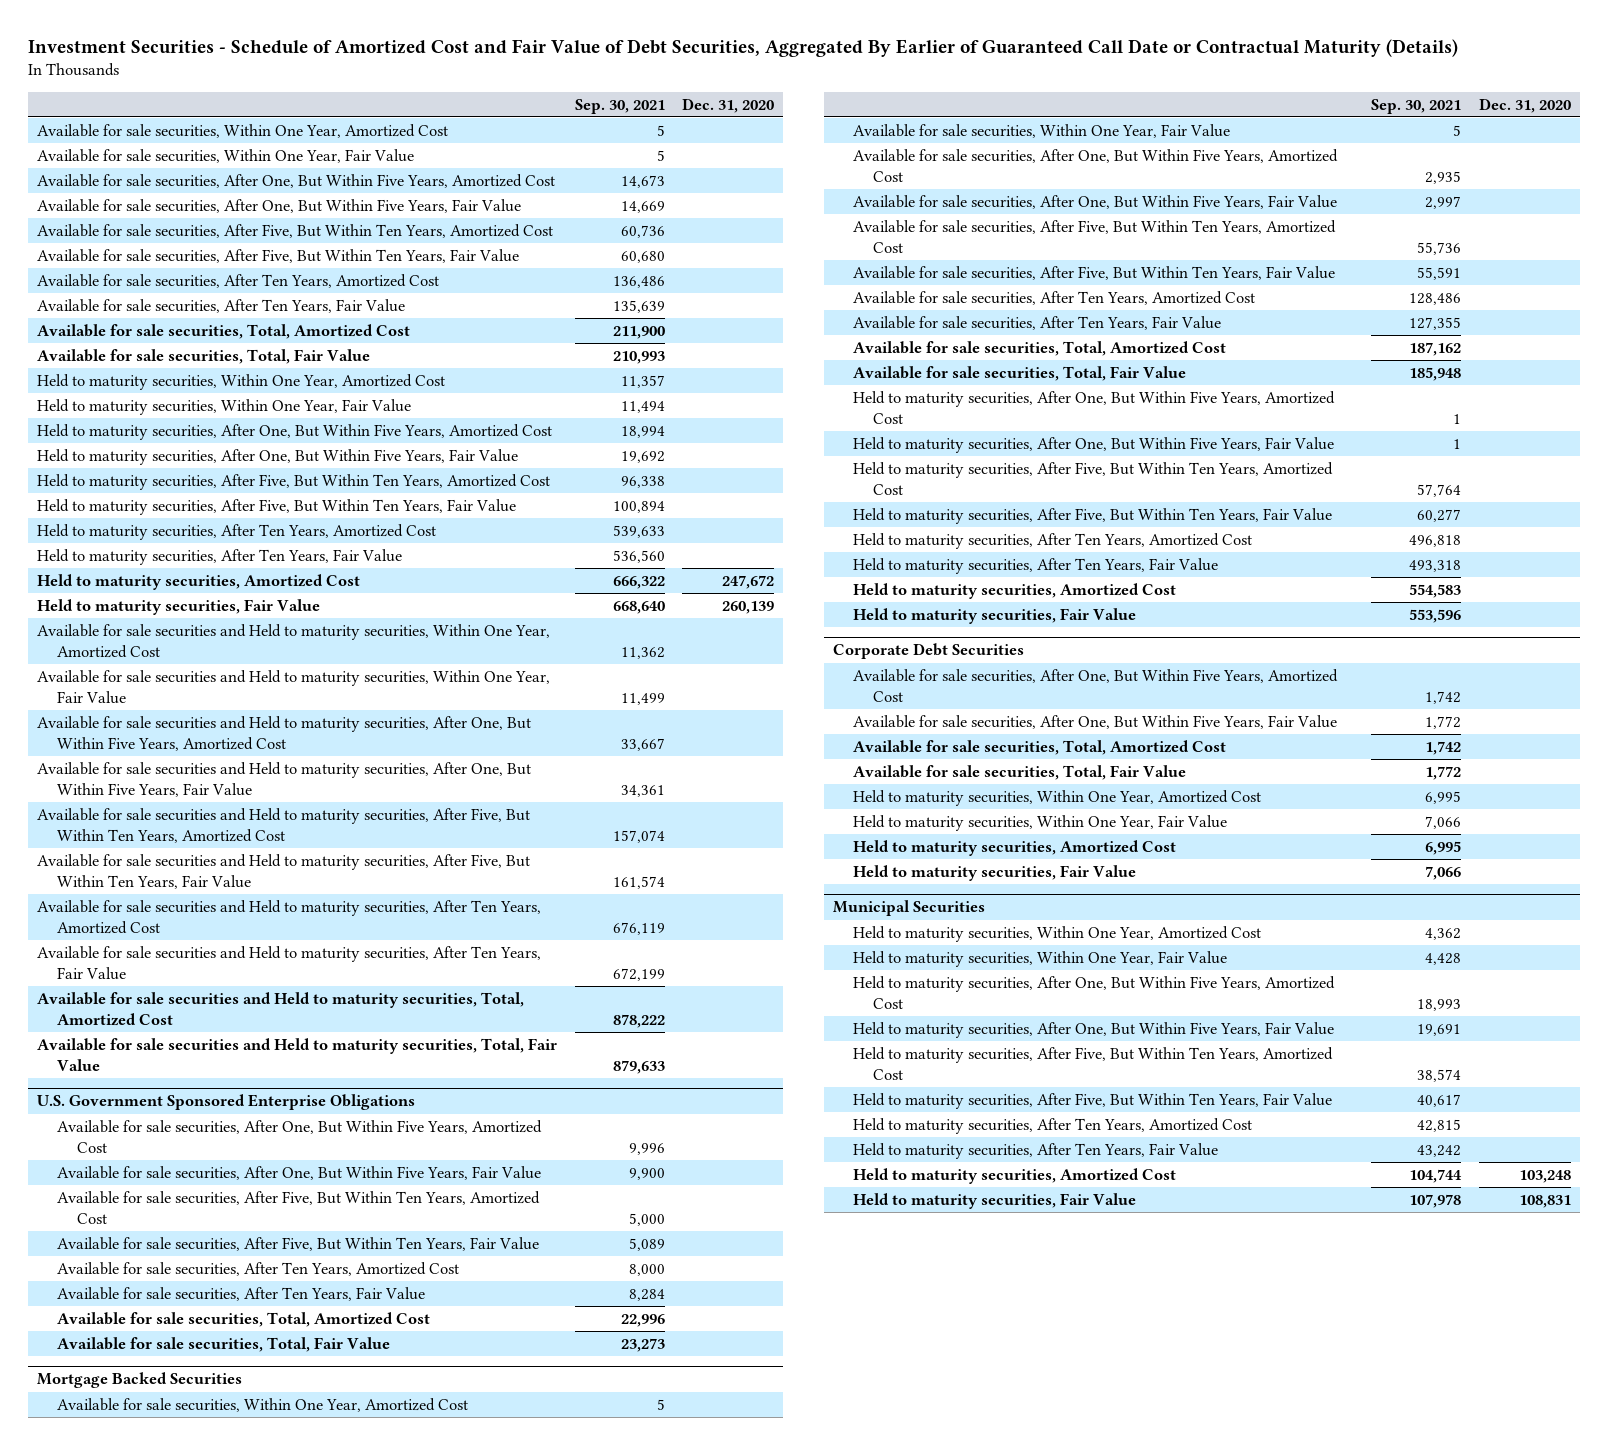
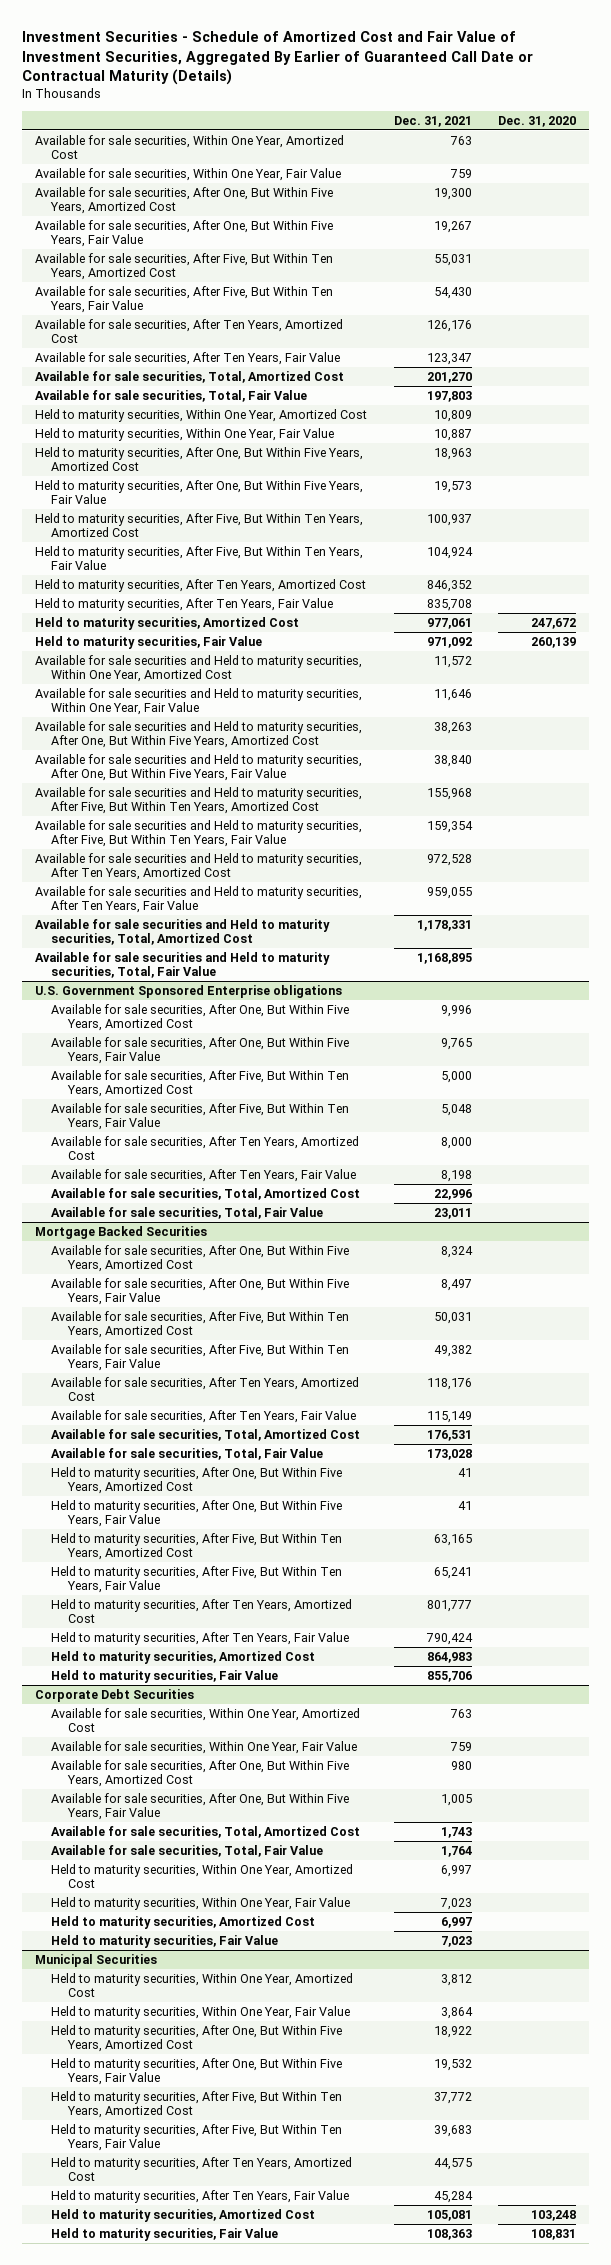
[27,39,1458,58] Investment Securities - Schedule of Amortized Cost and Fair Value of Debt Securities, Aggregated By Earlier of Guaranteed Call Date or Contractual Maturity (Details) -> [22,30,534,86] Investment Securities - Schedule of Amortized Cost and Fair Value of Investment Securities, Aggregated By Earlier of Guaranteed Call Date or Contractual Maturity (Details)
[574,98,665,114] Sep. 30, 2021 -> none
none -> [393,115,472,127] Dec. 31, 2021
[36,1094,415,1111] U.S. Government Sponsored Enterprise Obligations -> [35,984,343,998] U.S. Government Sponsored Enterprise obligations
[56,1397,468,1412] Available for sale securities, Within One Year, Amortized Cost -> none
[852,123,1230,138] Available for sale securities, Within One Year, Fair Value -> none
none -> [51,1707,361,1733] Available for sale securities, Within One Year, Amortized Cost
none -> [51,1740,358,1754] Available for sale securities, Within One Year, Fair Value

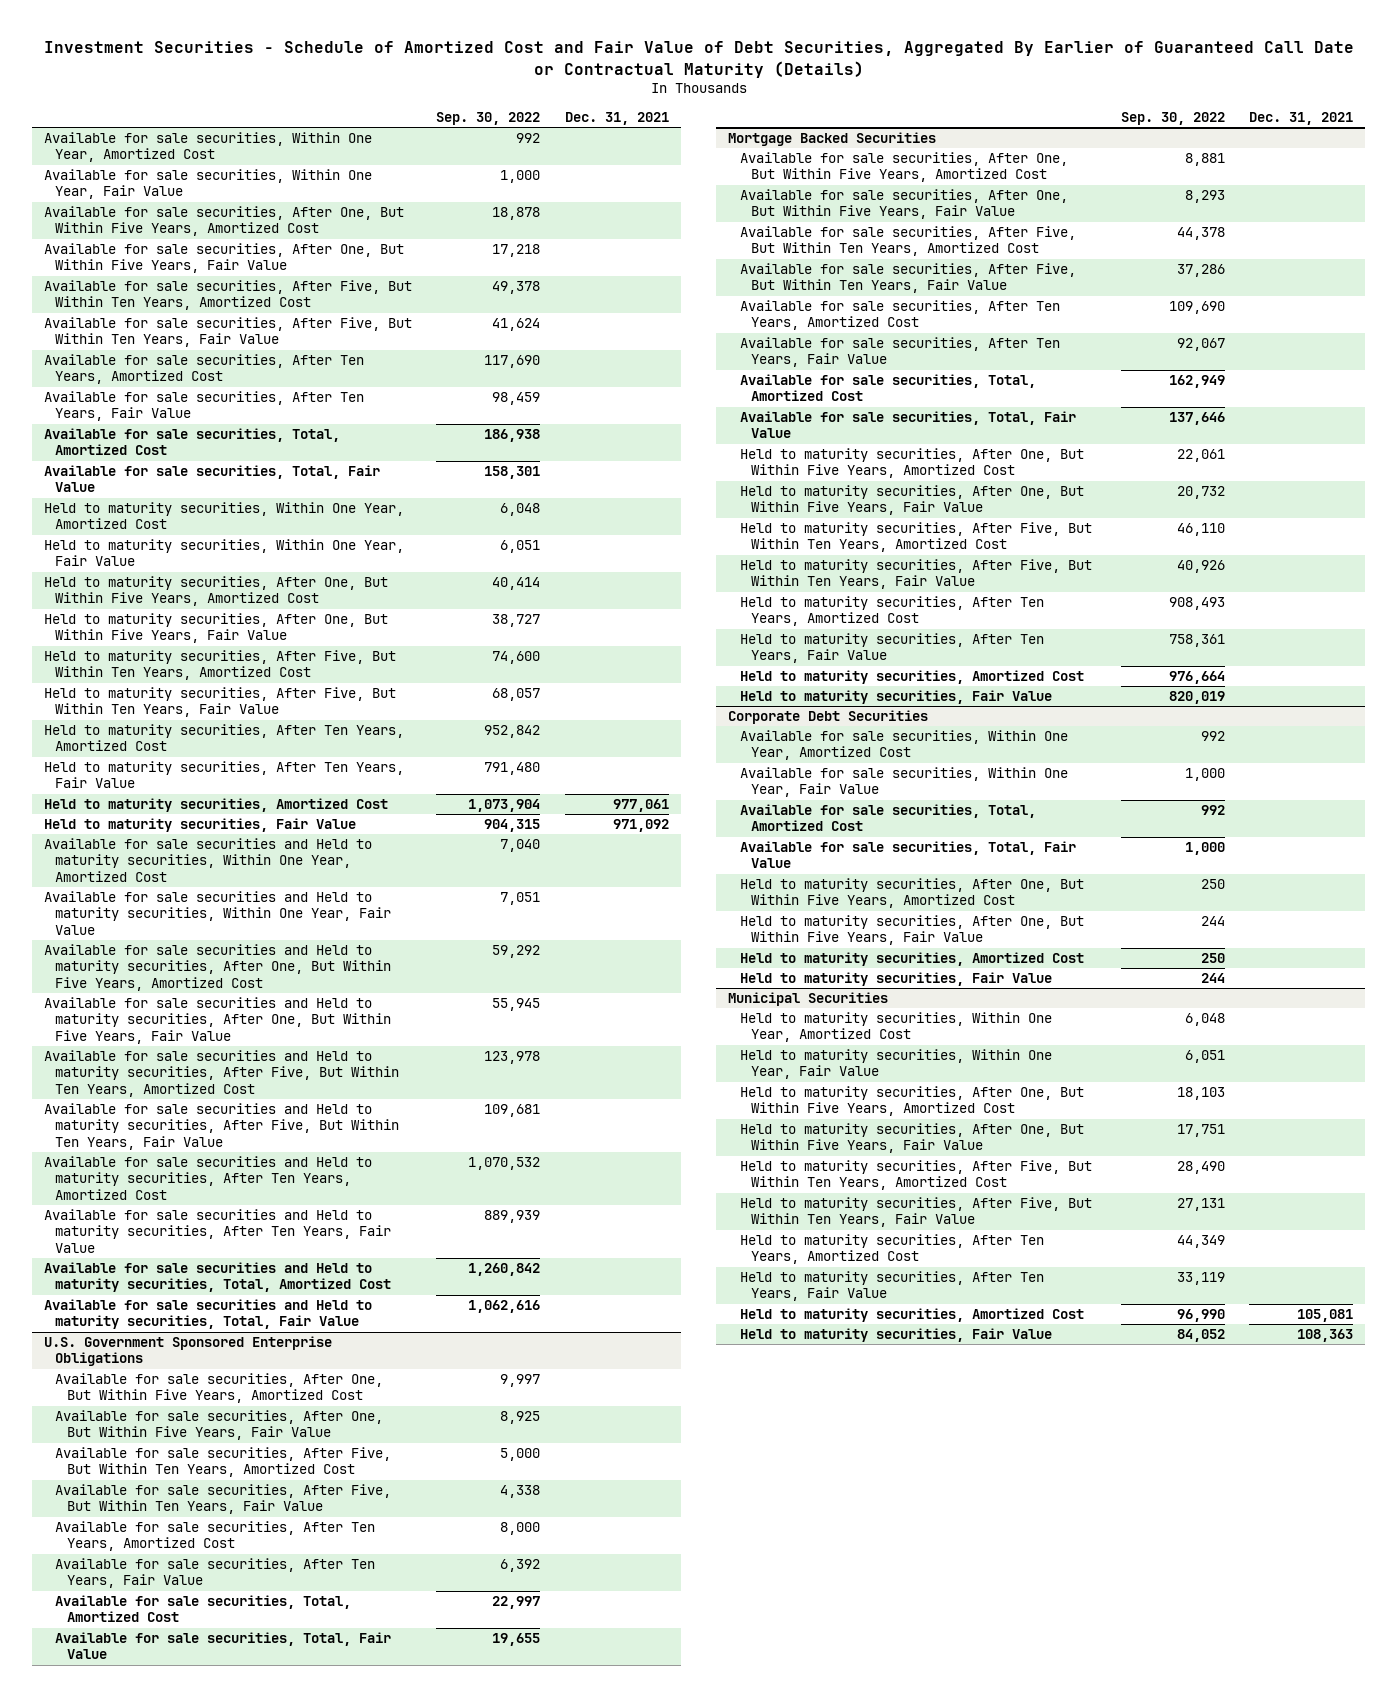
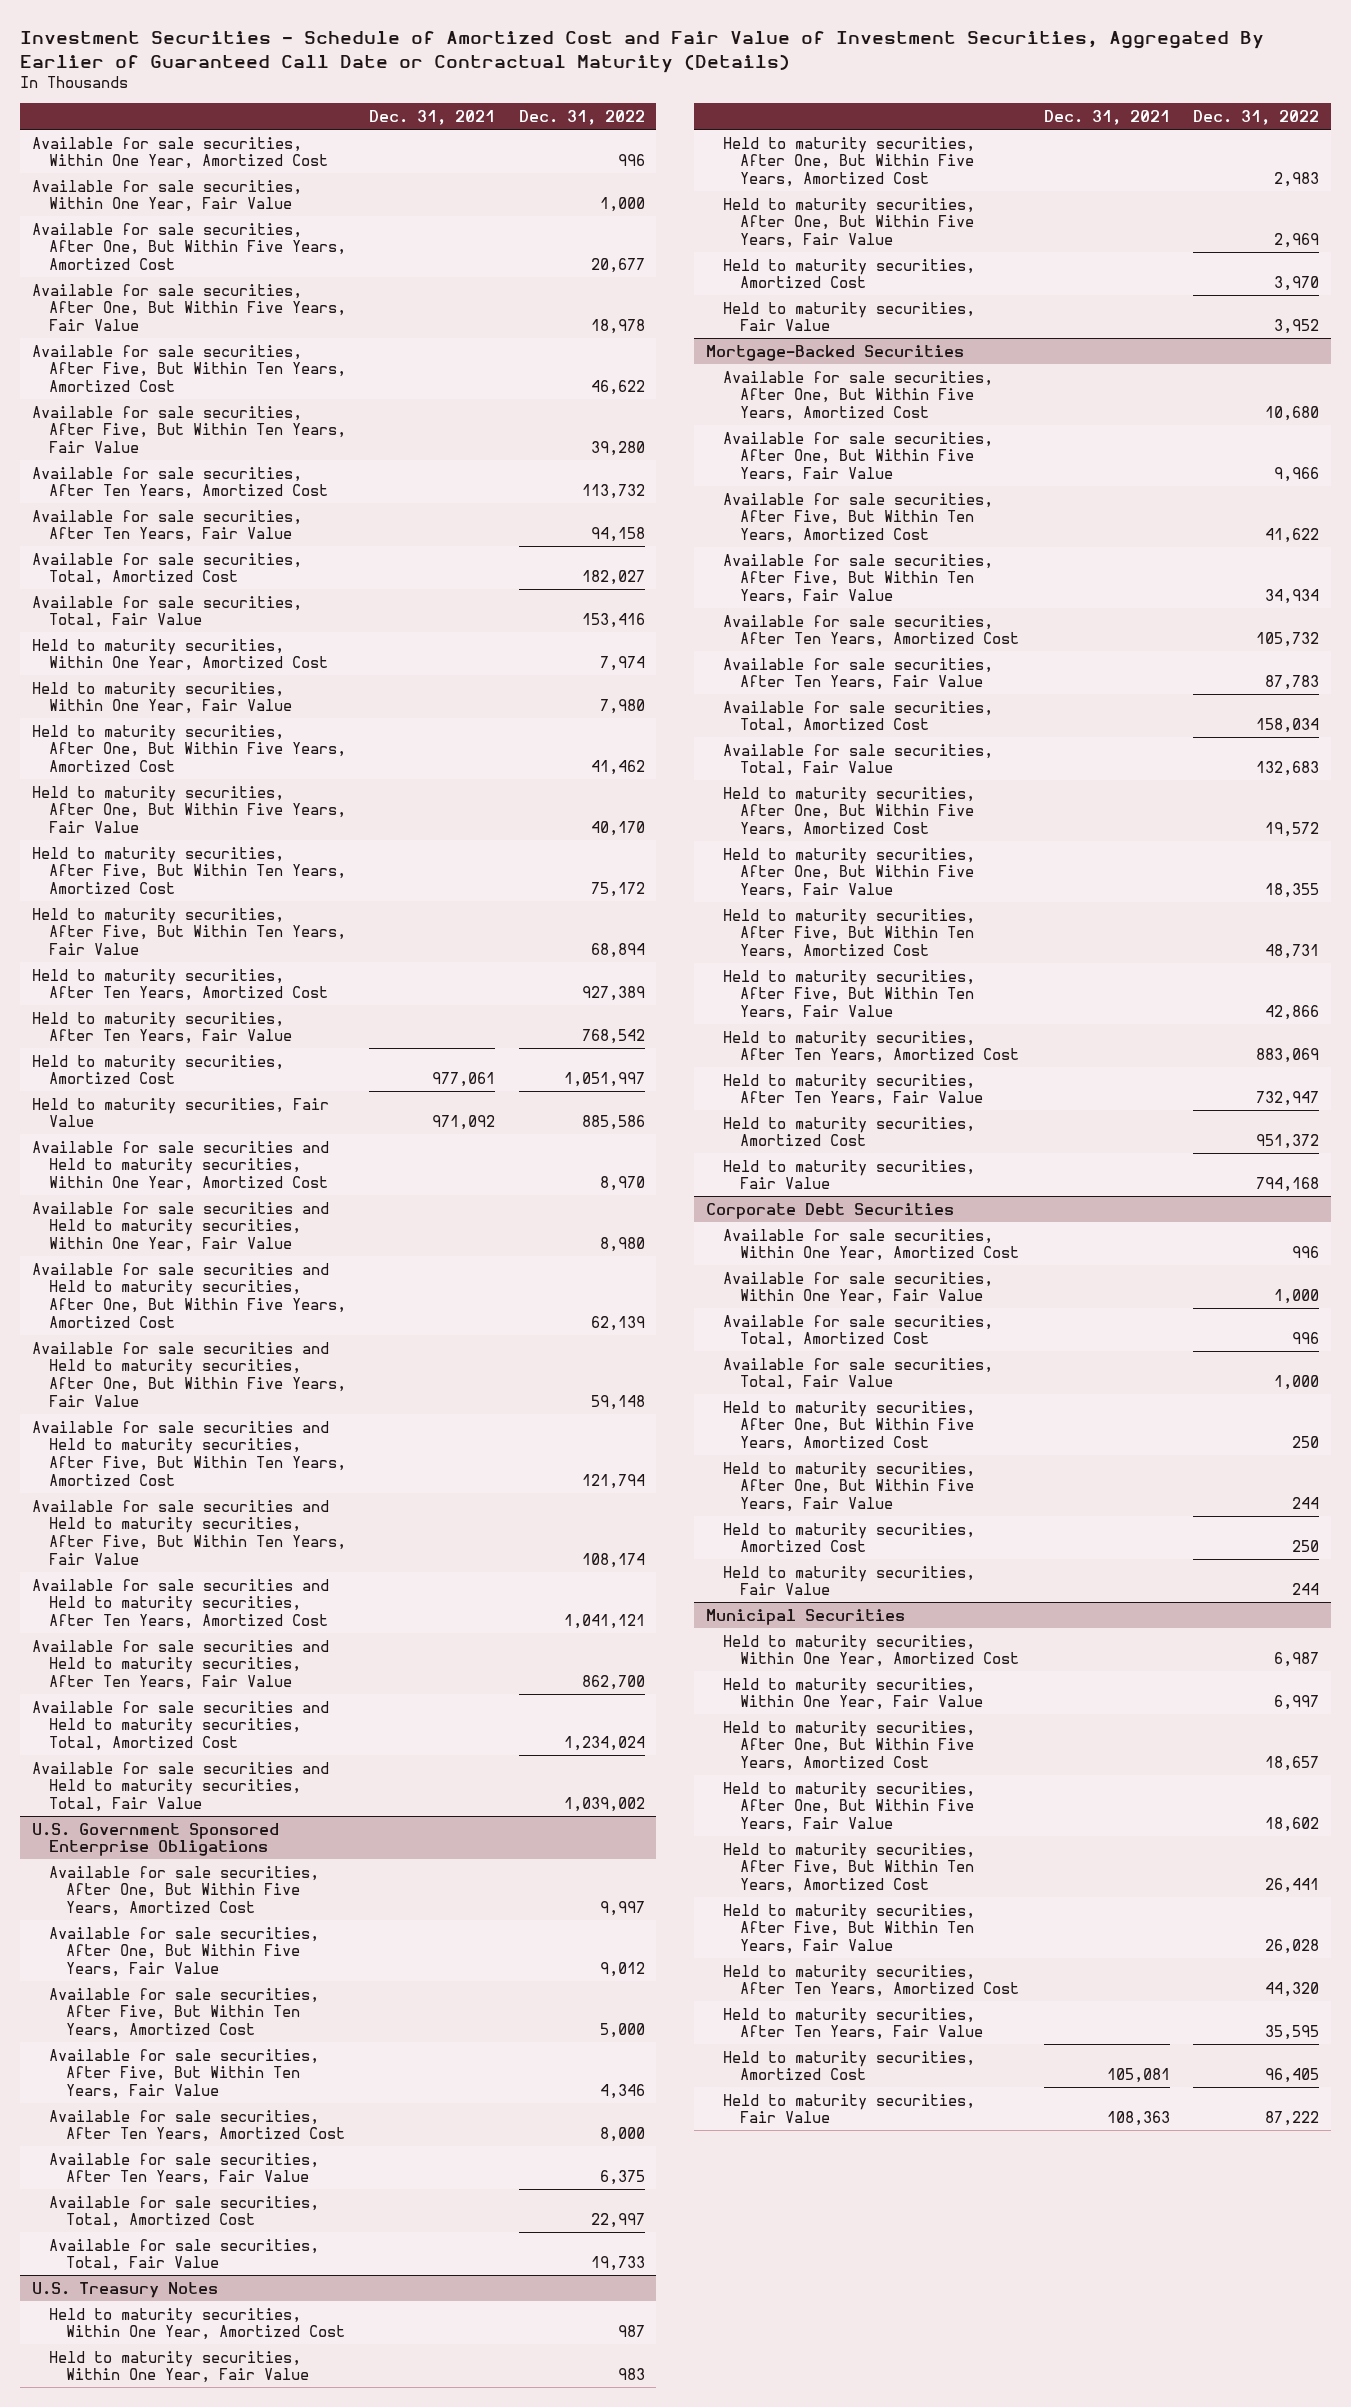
[43,41,1354,78] Investment Securities - Schedule of Amortized Cost and Fair Value of Debt Securities, Aggregated By Earlier of Guaranteed Call Date or Contractual Maturity (Details) -> [20,30,1265,73] Investment Securities - Schedule of Amortized Cost and Fair Value of Investment Securities, Aggregated By Earlier of Guaranteed Call Date or Contractual Maturity (Details)
[436,112,541,126] Sep. 30, 2022 -> none
none -> [518,109,645,125] Dec. 31, 2022
none -> [32,2281,219,2298] U.S. Treasury Notes
none -> [49,2307,346,2341] Held to maturity securities, Within One Year, Amortized Cost
none -> [49,2350,310,2384] Held to maturity securities, Within One Year, Fair Value
none -> [723,136,976,187] Held to maturity securities, After One, But Within Five Years, Amortized Cost
none -> [723,197,976,248] Held to maturity securities, After One, But Within Five Years, Fair Value
none -> [723,258,976,289] Held to maturity securities, Amortized Cost
none -> [723,301,976,332] Held to maturity securities, Fair Value
[728,132,937,147] Mortgage Backed Securities -> [706,344,965,361] Mortgage-Backed Securities

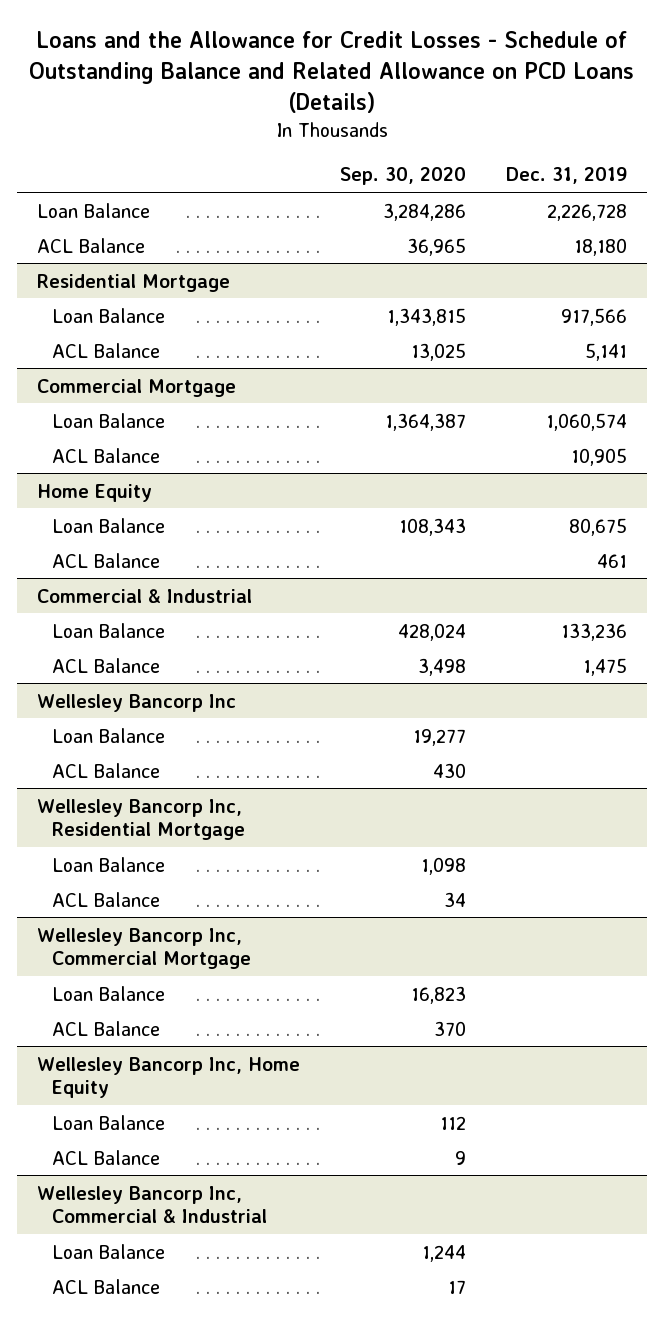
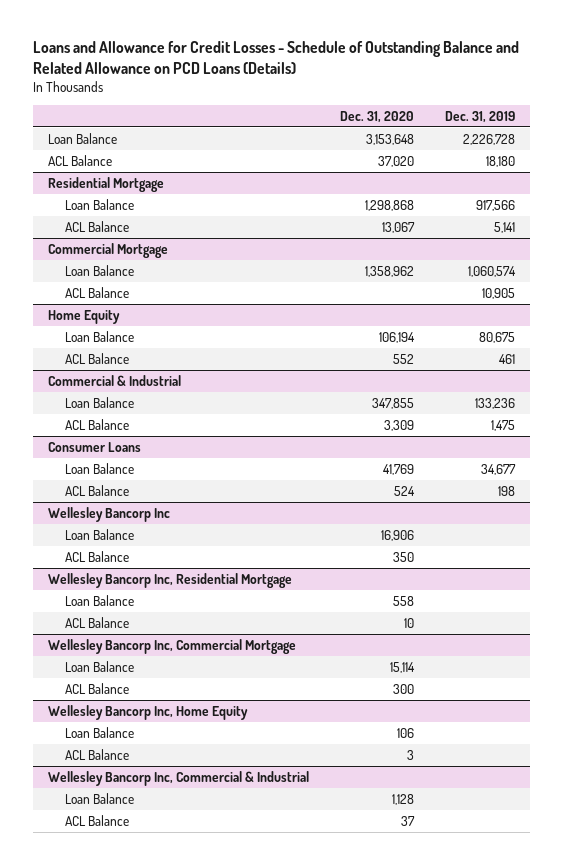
[28,30,634,113] Loans and the Allowance for Credit Losses - Schedule of Outstanding Balance and Related Allowance on PCD Loans (Details) -> [32,41,519,74] Loans and Allowance for Credit Losses - Schedule of Outstanding Balance and Related Allowance on PCD Loans (Details)
[339,167,466,186] Sep. 30, 2020 -> none
none -> [340,110,415,123] Dec. 31, 2020
none -> [48,441,142,452] Consumer Loans
none -> [64,462,134,474] Loan Balance
none -> [64,484,129,496] ACL Balance

